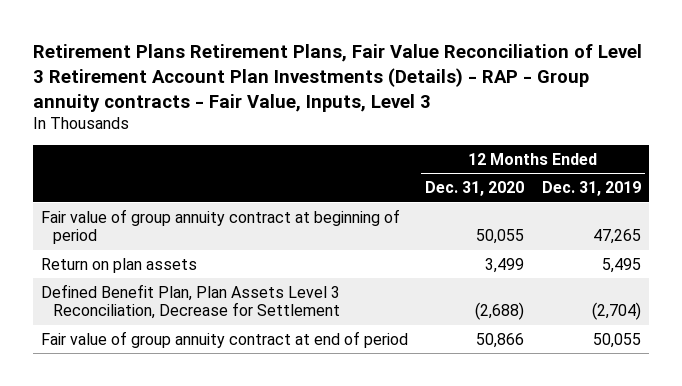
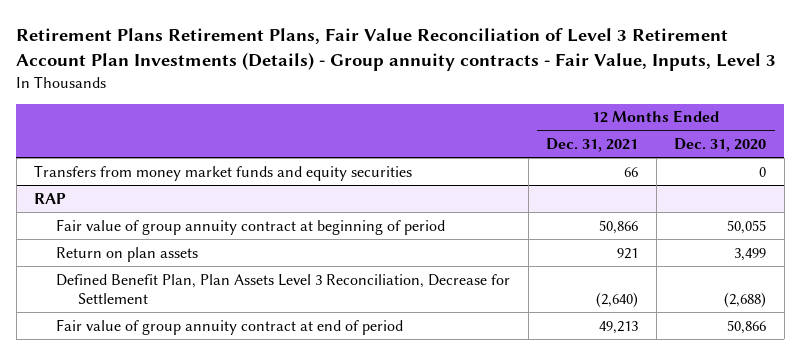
[32,43,642,112] Retirement Plans Retirement Plans, Fair Value Reconciliation of Level 3 Retirement Account Plan Investments (Details) - RAP - Group annuity contracts - Fair Value, Inputs, Level 3 -> [16,28,777,71] Retirement Plans Retirement Plans, Fair Value Reconciliation of Level 3 Retirement Account Plan Investments (Details) - Group annuity contracts - Fair Value, Inputs, Level 3
[541,181,641,197] Dec. 31, 2019 -> none
none -> [546,138,639,153] Dec. 31, 2021
none -> [34,164,413,181] Transfers from money market funds and equity securities
none -> [34,192,67,204] RAP

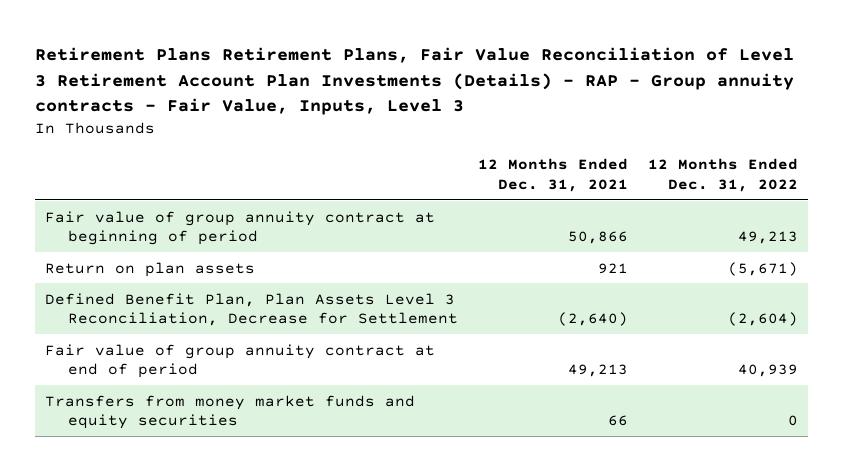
[16,28,777,71] Retirement Plans Retirement Plans, Fair Value Reconciliation of Level 3 Retirement Account Plan Investments (Details) - Group annuity contracts - Fair Value, Inputs, Level 3 -> [35,47,795,115] Retirement Plans Retirement Plans, Fair Value Reconciliation of Level 3 Retirement Account Plan Investments (Details) - RAP - Group annuity contracts - Fair Value, Inputs, Level 3
[674,138,767,153] Dec. 31, 2020 -> none
none -> [647,158,798,192] 12 Months Ended Dec. 31, 2022
[34,192,67,204] RAP -> none
[34,164,413,181] Transfers from money market funds and equity securities -> [45,394,416,430] Transfers from money market funds and equity securities

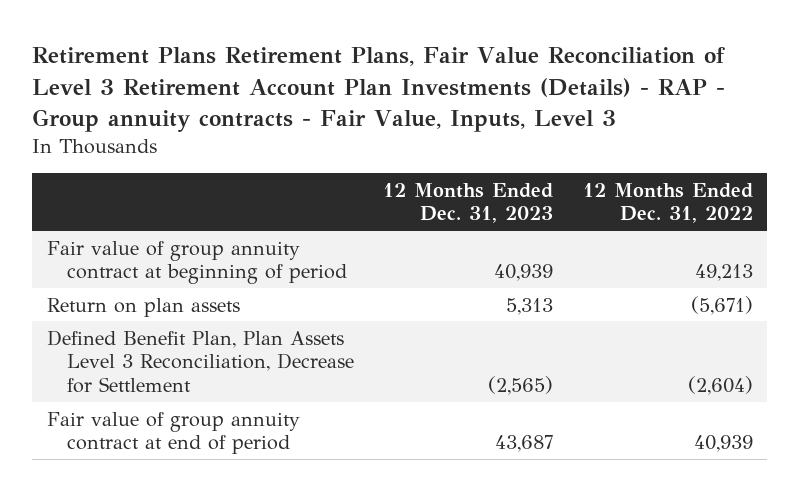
[477,158,628,192] 12 Months Ended Dec. 31, 2021 -> none
none -> [383,182,554,224] 12 Months Ended Dec. 31, 2023
[45,394,416,430] Transfers from money market funds and equity securities -> none

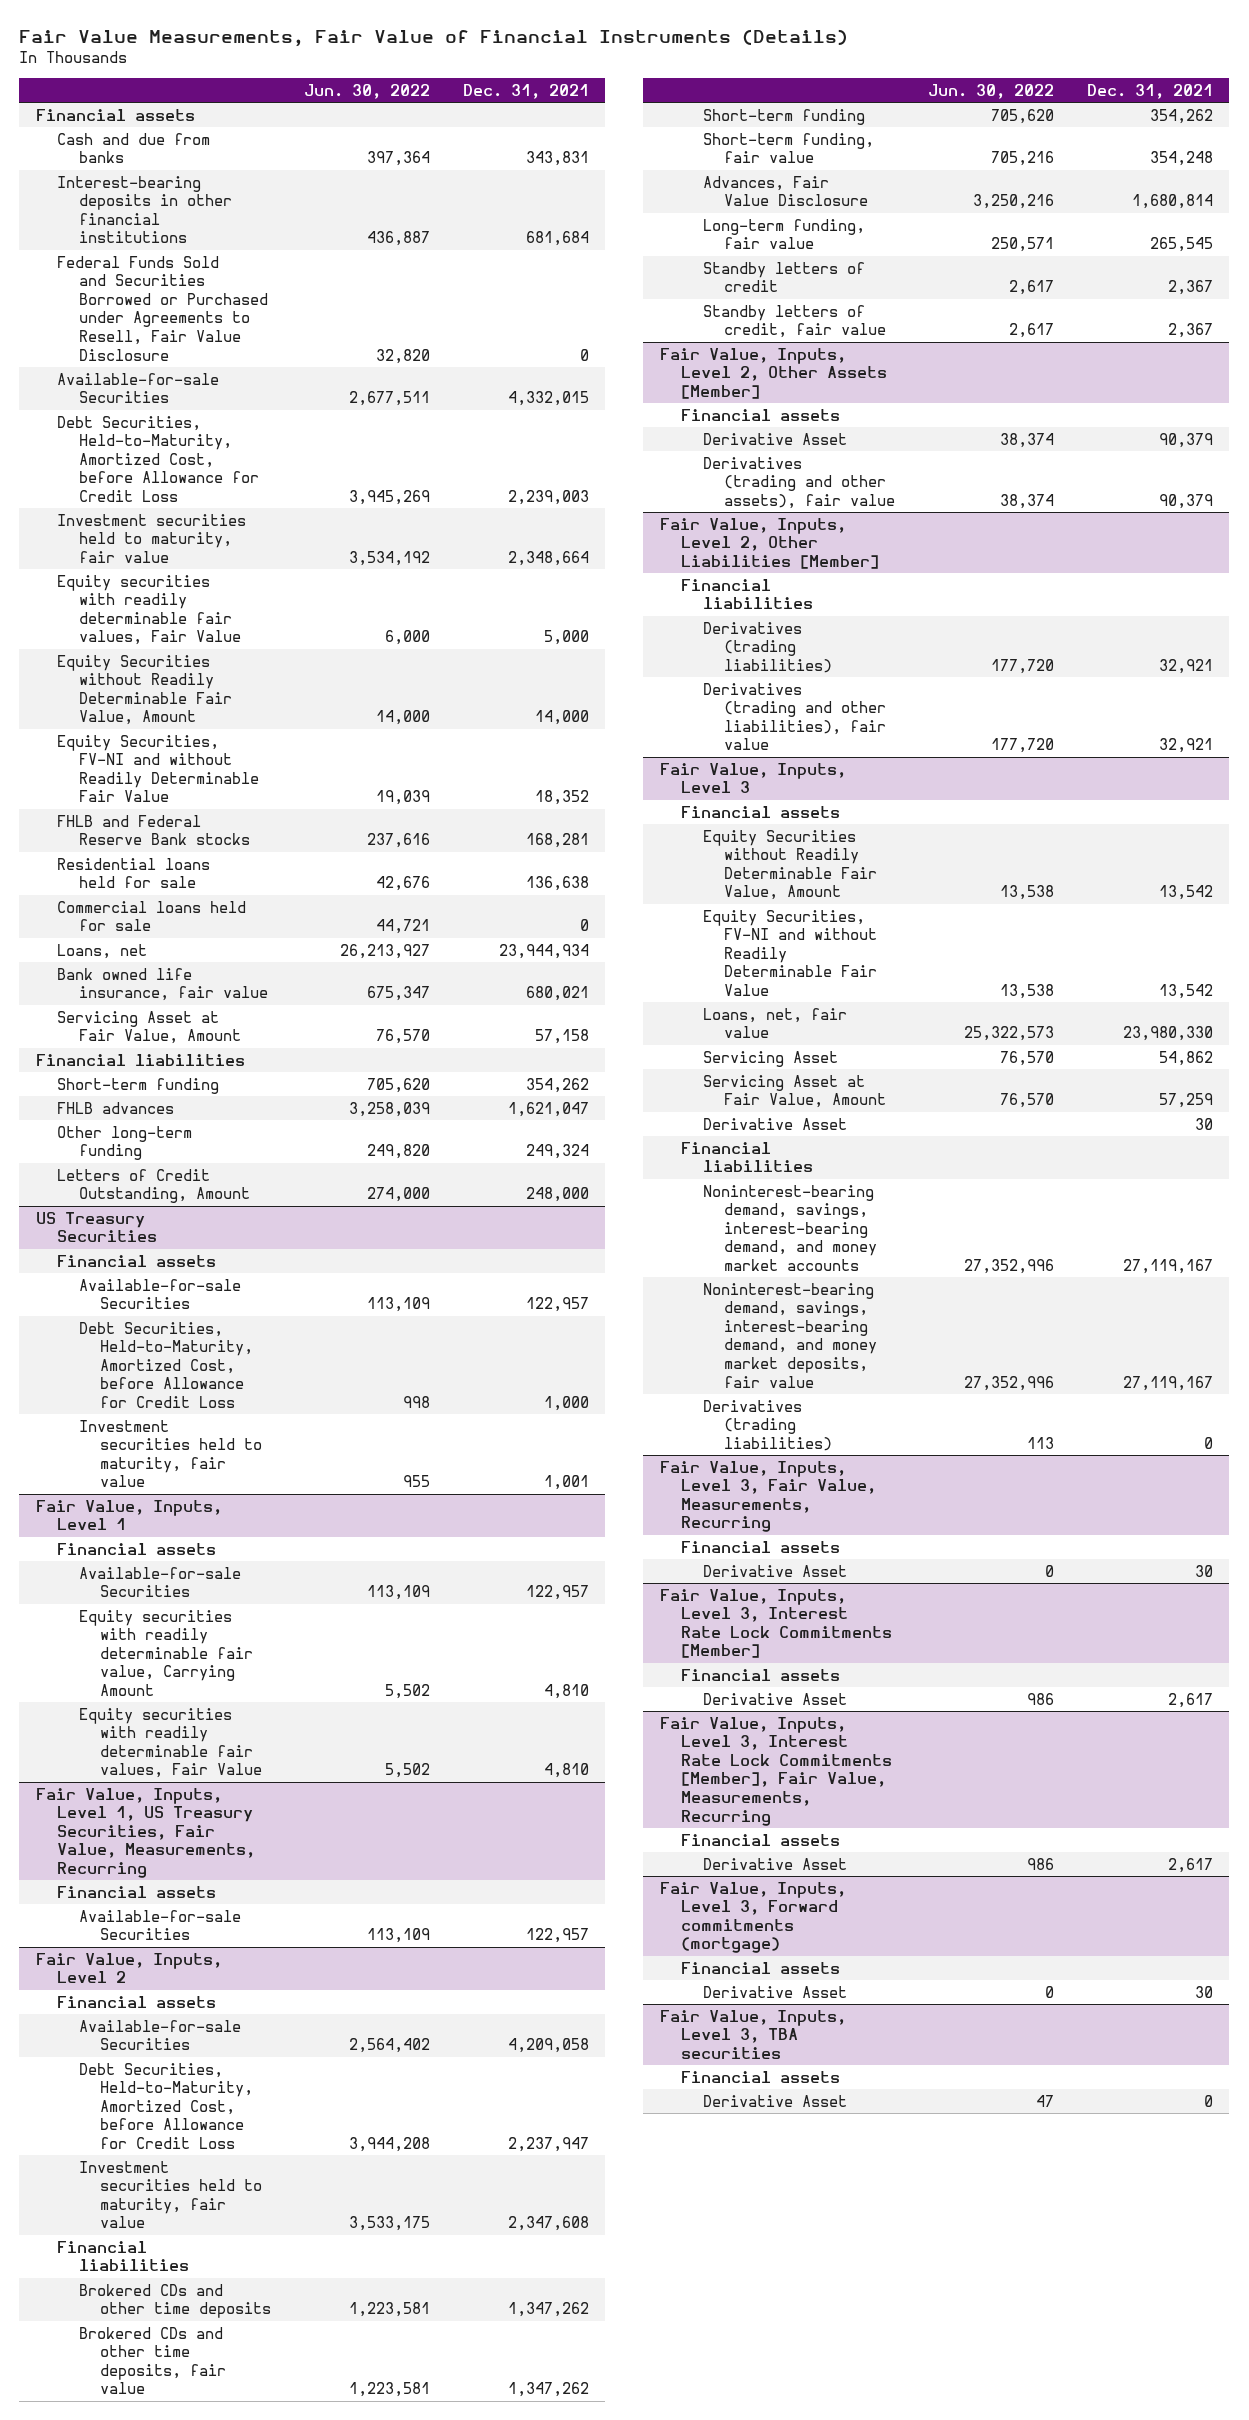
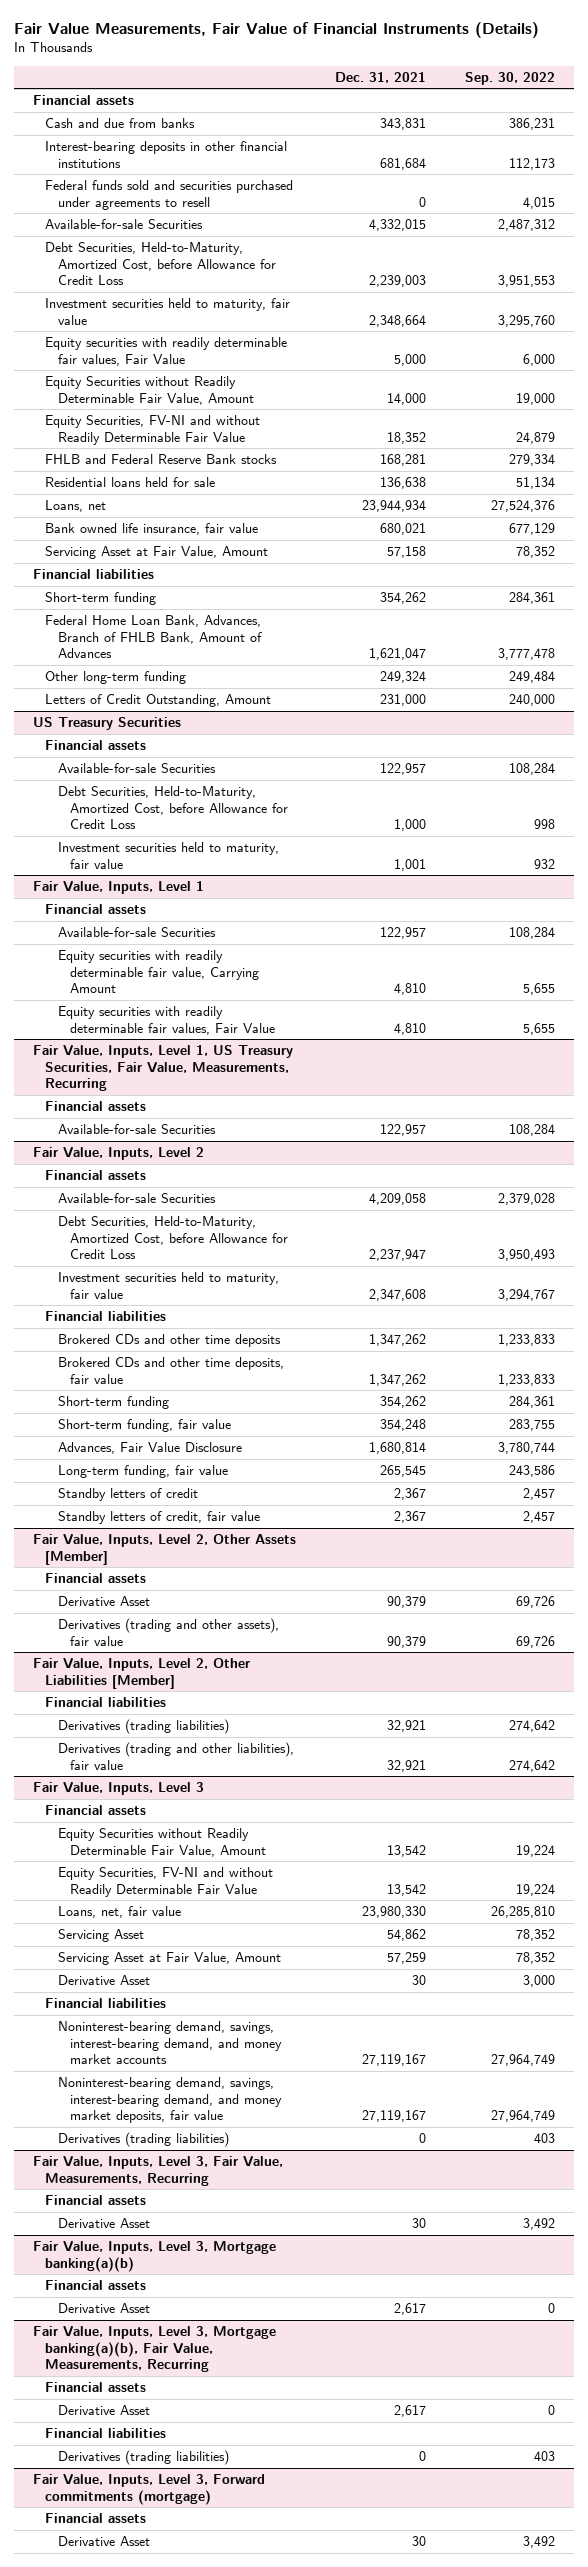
[304,84,431,100] Jun. 30, 2022 -> none
none -> [465,71,556,85] Sep. 30, 2022
[57,255,268,361] Federal Funds Sold and Securities Borrowed or Purchased under Agreements to Resell, Fair Value Disclosure -> [45,179,294,210] Federal funds sold and securities purchased under agreements to resell
[57,900,247,932] Commercial loans held for sale -> none
[57,1101,175,1114] FHLB advances -> [45,614,262,659] Federal Home Loan Bank, Advances, Branch of FHLB Bank, Amount of Advances
[525,1187,589,1203] 248,000 -> [380,693,427,706] 231,000
[659,1588,893,1659] Fair Value, Inputs, Level 3, Interest Rate Lock Commitments [Member] -> none
none -> [33,2240,277,2272] Fair Value, Inputs, Level 3, Mortgage banking(a)(b)
[659,1716,893,1826] Fair Value, Inputs, Level 3, Interest Rate Lock Commitments [Member], Fair Value, Measurements, Recurring -> none
none -> [33,2325,277,2373] Fair Value, Inputs, Level 3, Mortgage banking(a)(b), Fair Value, Measurements, Recurring
none -> [45,2427,167,2438] Financial liabilities
none -> [57,2449,229,2465] Derivatives (trading liabilities)
[659,2009,846,2059] Fair Value, Inputs, Level 3, TBA securities -> none
[681,2070,841,2083] Financial assets -> none
[702,2094,847,2107] Derivative Asset -> none

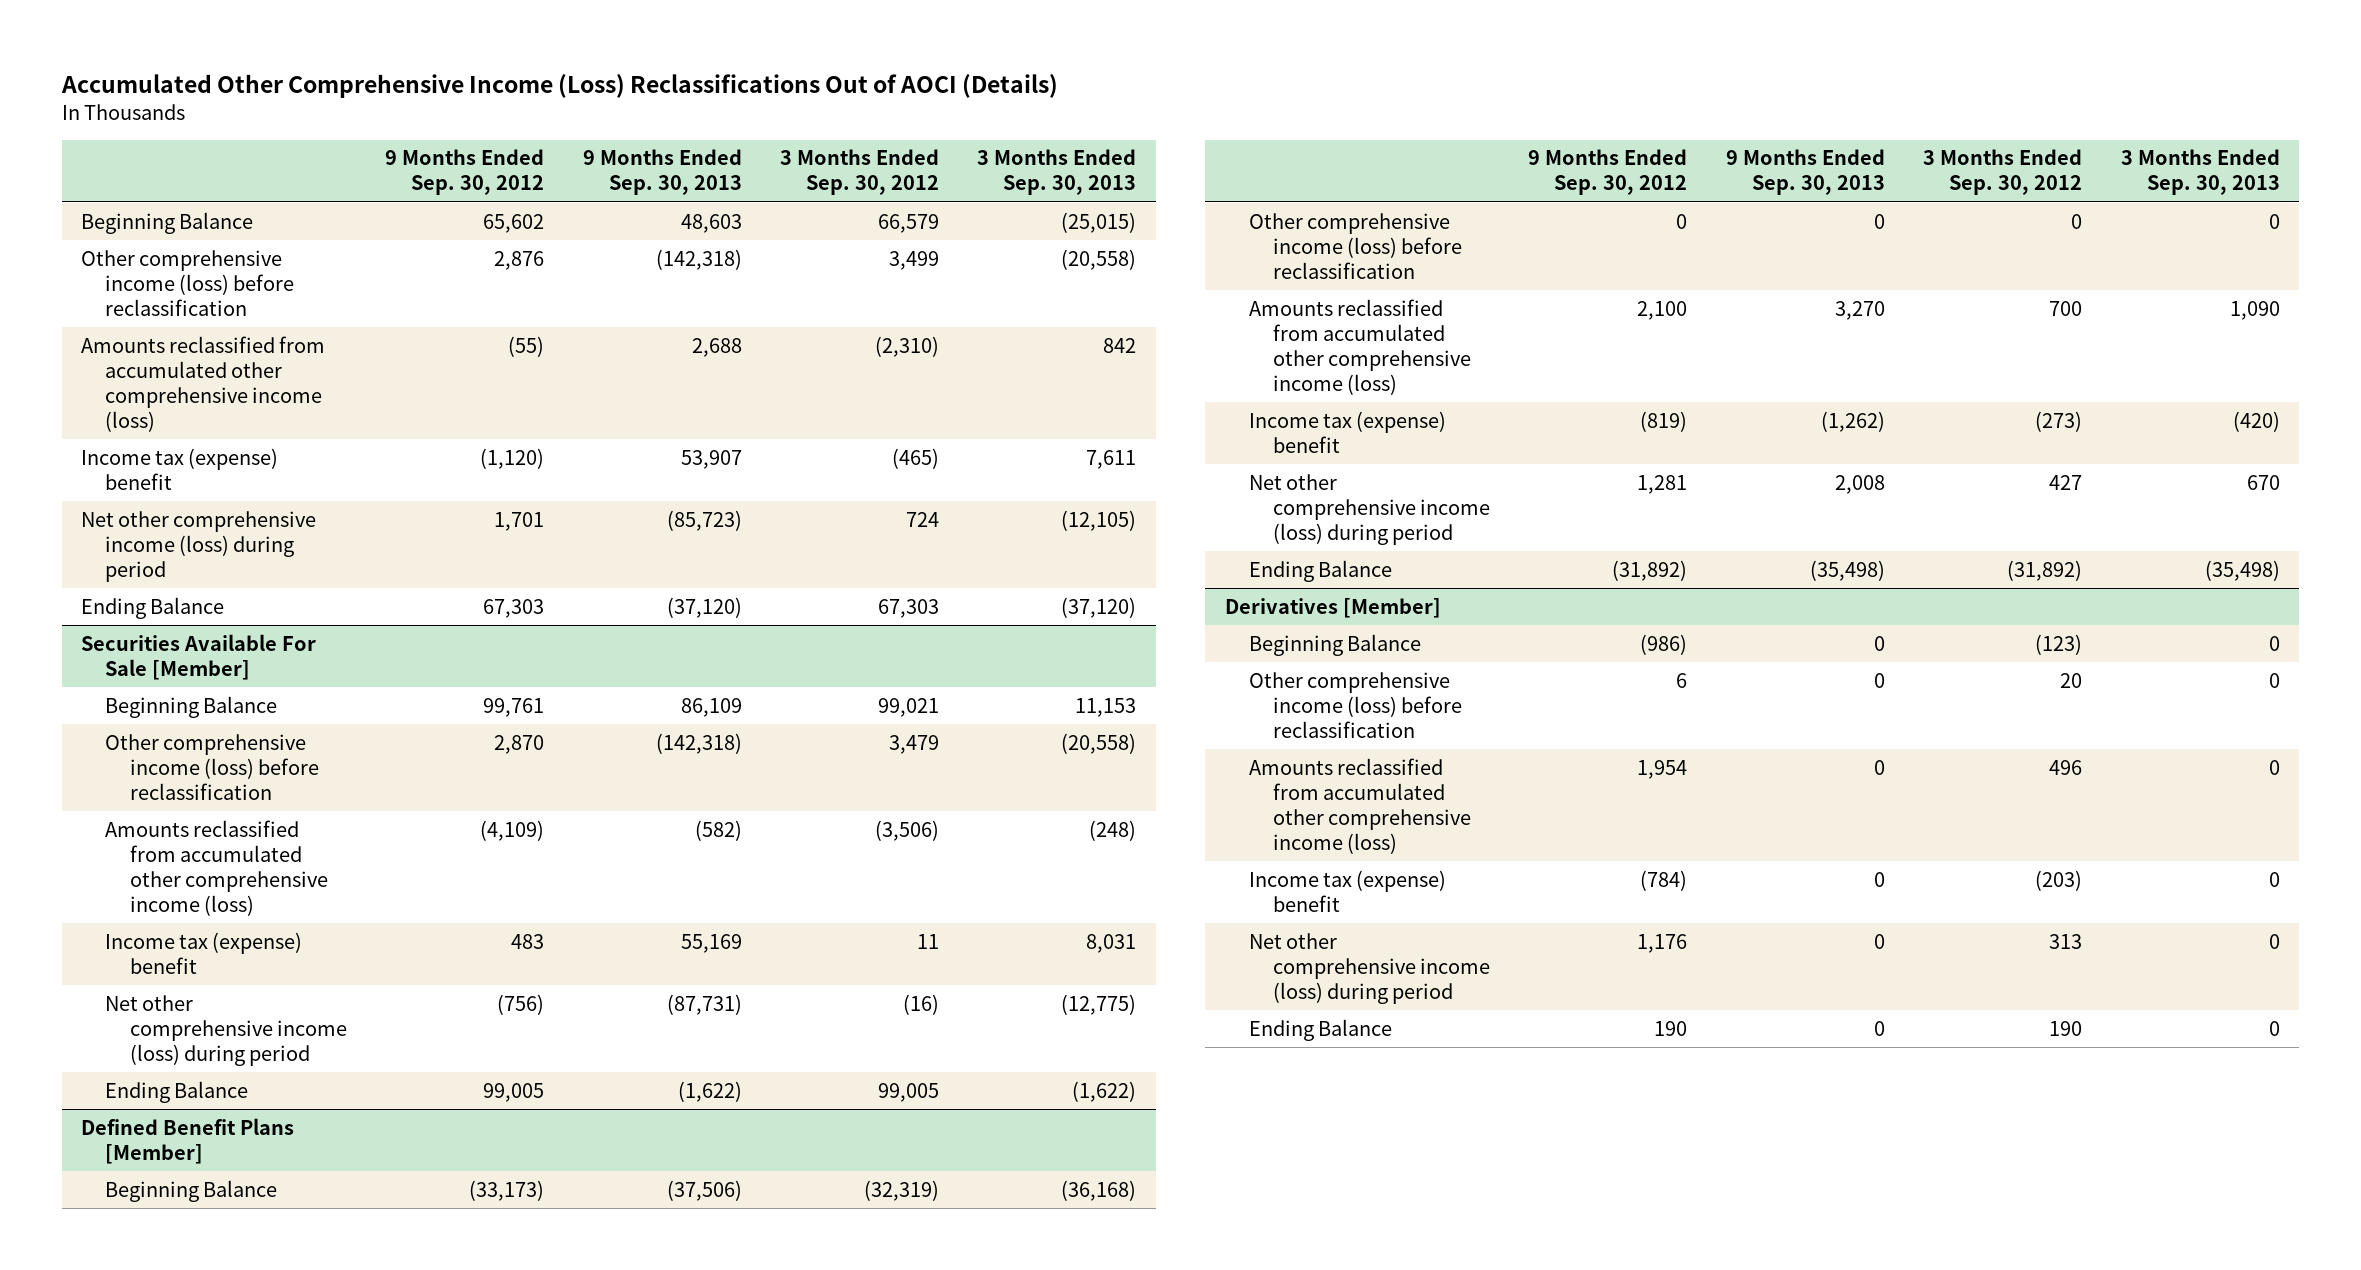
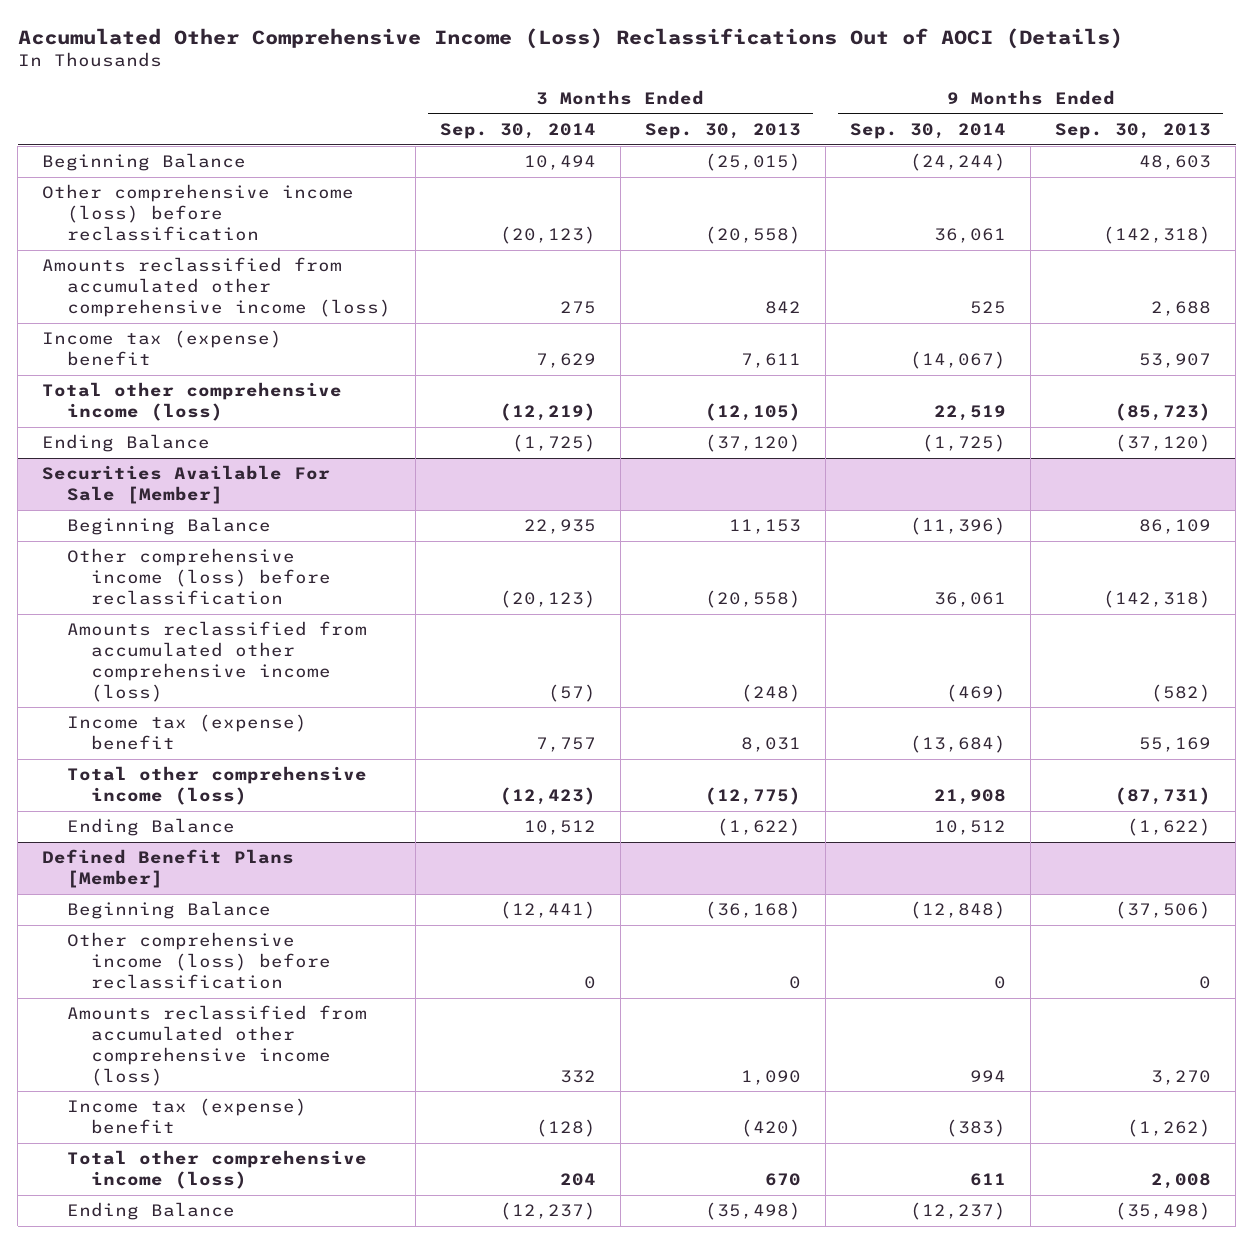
[385,149,545,196] 9 Months Ended Sep. 30, 2012 -> none
[779,149,939,196] 3 Months Ended Sep. 30, 2012 -> none
none -> [439,123,596,140] Sep. 30, 2014
none -> [850,123,1007,140] Sep. 30, 2014
[81,510,317,582] Net other comprehensive income (loss) during period -> [42,382,343,422] Total other comprehensive income (loss)
[105,994,347,1066] Net other comprehensive income (loss) during period -> [66,766,367,806] Total other comprehensive income (loss)
[1248,473,1490,545] Net other comprehensive income (loss) during period -> [66,1150,367,1190] Total other comprehensive income (loss)
[1224,597,1441,618] Derivatives [Member] -> none
[1248,633,1421,656] Beginning Balance -> none
[1248,671,1462,738] Other comprehensive income (loss) before reclassification -> none
[1248,757,1471,854] Amounts reclassified from accumulated other comprehensive income (loss) -> none
[1248,869,1446,912] Income tax (expense) benefit -> none
[1248,932,1490,1004] Net other comprehensive income (loss) during period -> none
[1248,1018,1392,1041] Ending Balance -> none

